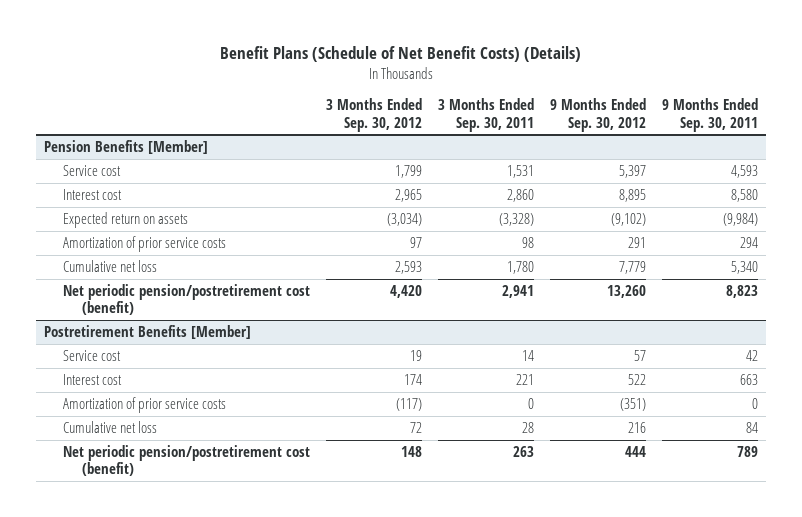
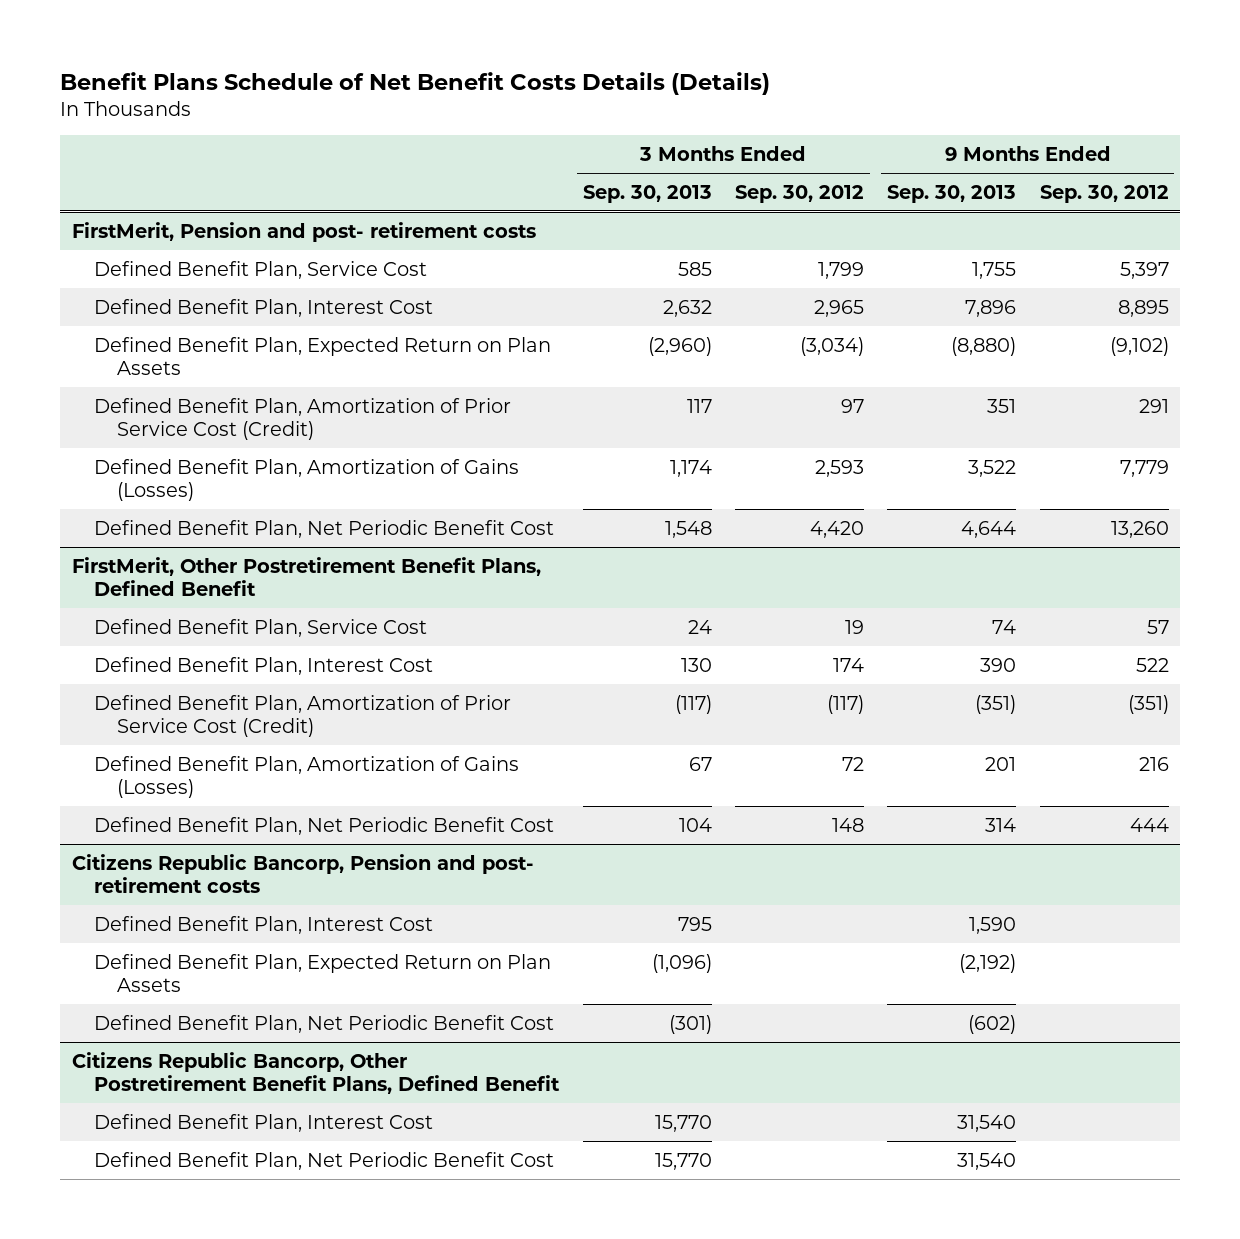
[220,46,582,63] Benefit Plans (Schedule of Net Benefit Costs) (Details) -> [59,71,770,95] Benefit Plans Schedule of Net Benefit Costs Details (Details)
[438,98,535,132] 3 Months Ended Sep. 30, 2011 -> none
[661,98,758,132] 9 Months Ended Sep. 30, 2011 -> none
none -> [582,184,712,203] Sep. 30, 2013
none -> [887,184,1017,203] Sep. 30, 2013
[44,140,209,155] Pension Benefits [Member] -> none
[44,325,252,340] Postretirement Benefits [Member] -> none
none -> [71,221,536,242] FirstMerit, Pension and post- retirement costs
[63,165,122,177] Service cost -> [94,260,428,279] Defined Benefit Plan, Service Cost
[63,189,123,201] Interest cost -> [94,298,434,317] Defined Benefit Plan, Interest Cost
[63,212,189,229] Expected return on assets -> [94,336,552,375] Defined Benefit Plan, Expected Return on Plan Assets
[63,236,227,253] Amortization of prior service costs -> [94,397,512,440] Defined Benefit Plan, Amortization of Prior Service Cost (Credit)
[63,260,158,273] Cumulative net loss -> [94,458,520,501] Defined Benefit Plan, Amortization of Gains (Losses)
[63,284,311,316] Net periodic pension/postretirement cost (benefit) -> [94,519,555,538] Defined Benefit Plan, Net Periodic Benefit Cost
none -> [71,556,541,596] FirstMerit, Other Postretirement Benefit Plans, Defined Benefit
[63,350,122,362] Service cost -> [94,618,428,637] Defined Benefit Plan, Service Cost
[63,374,123,386] Interest cost -> [94,656,434,675] Defined Benefit Plan, Interest Cost
[63,397,227,414] Amortization of prior service costs -> [94,694,512,737] Defined Benefit Plan, Amortization of Prior Service Cost (Credit)
[63,421,158,434] Cumulative net loss -> [94,755,520,798] Defined Benefit Plan, Amortization of Gains (Losses)
[63,445,311,477] Net periodic pension/postretirement cost (benefit) -> [94,816,555,835] Defined Benefit Plan, Net Periodic Benefit Cost
none -> [71,853,534,893] Citizens Republic Bancorp, Pension and post- retirement costs
none -> [94,915,434,934] Defined Benefit Plan, Interest Cost
none -> [94,953,552,992] Defined Benefit Plan, Expected Return on Plan Assets
none -> [94,1014,555,1033] Defined Benefit Plan, Net Periodic Benefit Cost
none -> [71,1051,561,1094] Citizens Republic Bancorp, Other Postretirement Benefit Plans, Defined Benefit
none -> [94,1113,434,1132] Defined Benefit Plan, Interest Cost
none -> [94,1151,555,1170] Defined Benefit Plan, Net Periodic Benefit Cost

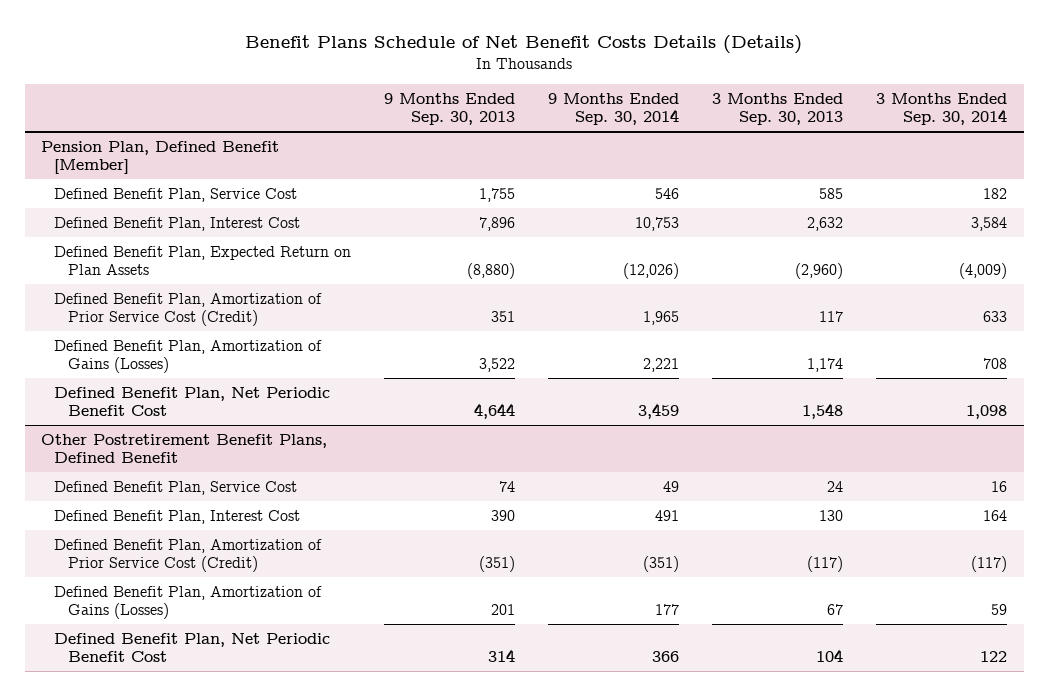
[734,184,864,203] Sep. 30, 2012 -> none
[1039,184,1169,203] Sep. 30, 2012 -> none
none -> [548,93,680,126] 9 Months Ended Sep. 30, 2014
none -> [876,93,1008,126] 3 Months Ended Sep. 30, 2014
[71,221,536,242] FirstMerit, Pension and post- retirement costs -> none
none -> [41,140,280,174] Pension Plan, Defined Benefit [Member]
[71,556,541,596] FirstMerit, Other Postretirement Benefit Plans, Defined Benefit -> [41,433,328,463] Other Postretirement Benefit Plans, Defined Benefit
[71,853,534,893] Citizens Republic Bancorp, Pension and post- retirement costs -> none
[94,915,434,934] Defined Benefit Plan, Interest Cost -> none
[94,953,552,992] Defined Benefit Plan, Expected Return on Plan Assets -> none
[94,1014,555,1033] Defined Benefit Plan, Net Periodic Benefit Cost -> none
[71,1051,561,1094] Citizens Republic Bancorp, Other Postretirement Benefit Plans, Defined Benefit -> none
[94,1113,434,1132] Defined Benefit Plan, Interest Cost -> none
[94,1151,555,1170] Defined Benefit Plan, Net Periodic Benefit Cost -> none

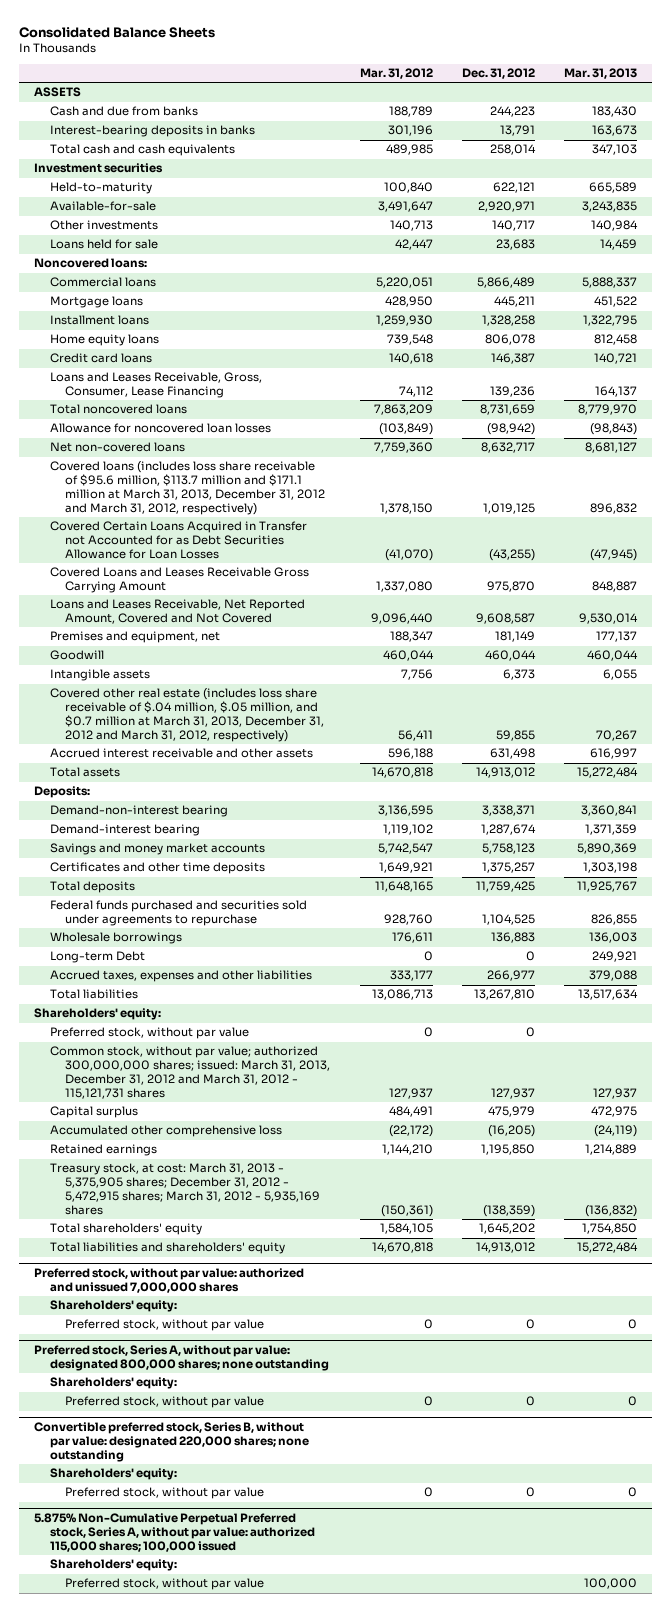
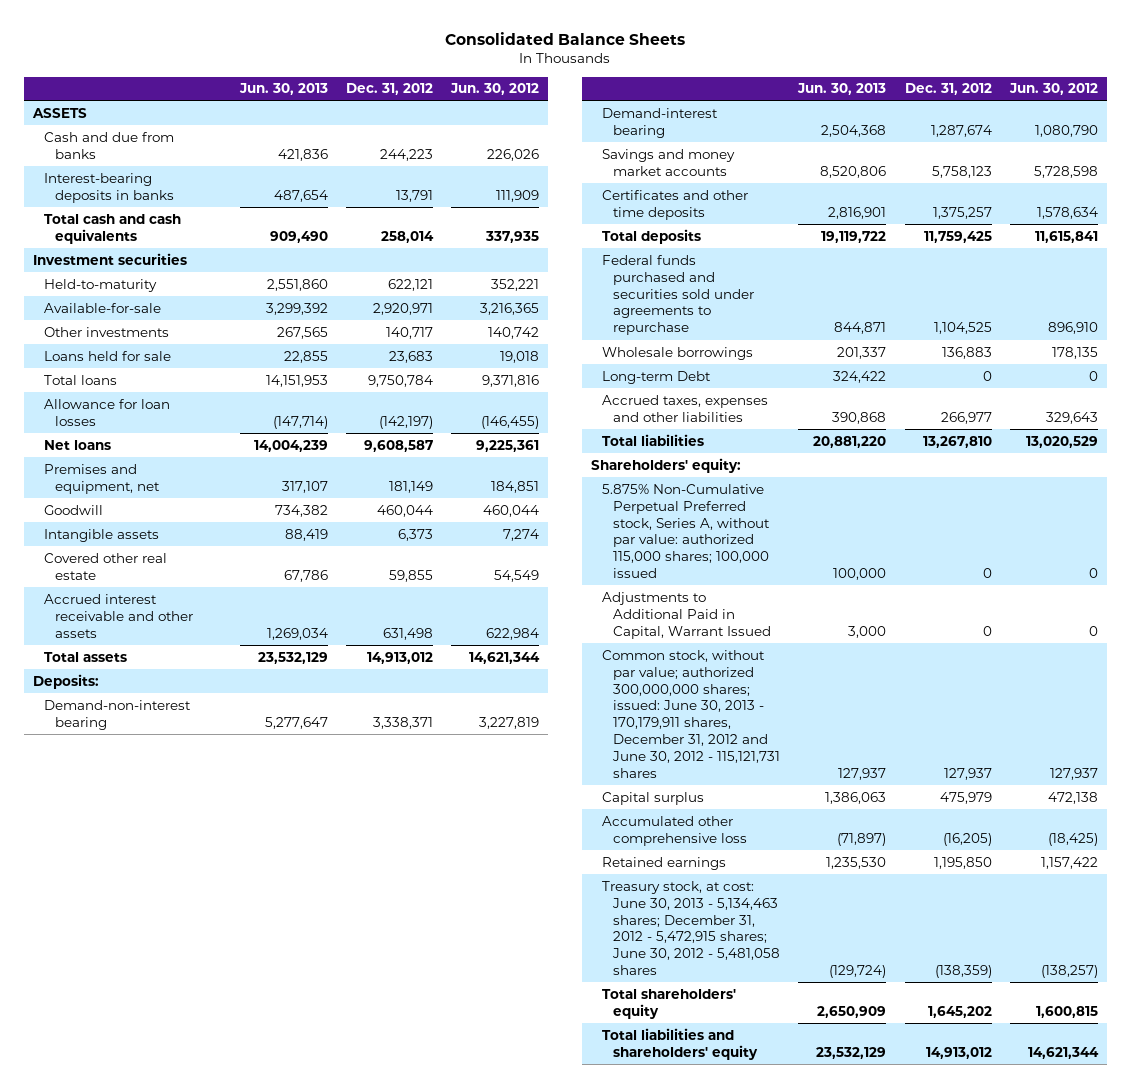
[359,68,433,80] Mar. 31, 2012 -> none
[564,68,638,80] Mar. 31, 2013 -> none
none -> [238,83,328,96] Jun. 30, 2013
none -> [450,83,540,96] Jun. 30, 2012
[33,258,147,269] Noncovered loans: -> none
[49,277,156,288] Commercial loans -> none
[49,296,143,309] Mortgage loans -> none
[49,315,149,326] Installment loans -> none
[49,334,159,347] Home equity loans -> none
[49,353,152,364] Credit card loans -> none
[49,372,262,399] Loans and Leases Receivable, Gross, Consumer, Lease Financing -> none
[49,461,326,515] Covered loans (includes loss share receivable of $95.6 million, $113.7 million and $171.1 million at March 31, 2013, December 31, 2012 and March 31, 2012, respectively) -> none
[49,521,307,559] Covered Certain Loans Acquired in Transfer not Accounted for as Debt Securities Allowance for Loan Losses -> none
[49,567,309,594] Covered Loans and Leases Receivable Gross Carrying Amount -> none
[49,599,305,625] Loans and Leases Receivable, Net Reported Amount, Covered and Not Covered -> none
[49,404,187,415] Total noncovered loans -> [43,374,117,385] Total loans
[480,404,536,416] 8,731,659 -> [367,374,433,387] 9,750,784
[49,423,271,434] Allowance for noncovered loan losses -> [43,398,170,426] Allowance for loan losses
[487,423,536,436] (98,942) -> [378,415,433,429] (142,197)
[49,442,185,453] Net non-covered loans -> [43,439,111,450] Net loans
[481,442,536,454] 8,632,717 -> [363,439,433,452] 9,608,587
[49,688,325,742] Covered other real estate (includes loss share receivable of $.04 million, $.05 million, and $0.7 million at March 31, 2013, December 31, 2012 and March 31, 2012, respectively) -> [43,552,167,580] Covered other real estate
[49,1027,249,1040] Preferred stock, without par value -> [602,483,771,579] 5.875% Non-Cumulative Perpetual Preferred stock, Series A, without par value: authorized 115,000 shares; 100,000 issued
none -> [602,591,772,639] Adjustments to Additional Paid in Capital, Warrant Issued
[49,1046,331,1099] Common stock, without par value; authorized 300,000,000 shares; issued: March 31, 2013, December 31, 2012 and March 31, 2012 - 115,121,731 shares -> [602,649,781,779] Common stock, without par value; authorized 300,000,000 shares; issued: June 30, 2013 - 170,179,911 shares, December 31, 2012 and June 30, 2012 - 115,121,731 shares
[49,1163,321,1215] Treasury stock, at cost: March 31, 2013 - 5,375,905 shares; December 31, 2012 - 5,472,915 shares; March 31, 2012 - 5,935,169 shares -> [602,880,781,976] Treasury stock, at cost: June 30, 2013 - 5,134,463 shares; December 31, 2012 - 5,472,915 shares; June 30, 2012 - 5,481,058 shares
[33,1268,304,1294] Preferred stock, without par value: authorized and unissued 7,000,000 shares -> none
[49,1300,177,1313] Shareholders' equity: -> none
[65,1319,265,1332] Preferred stock, without par value -> none
[33,1345,329,1372] Preferred stock, Series A, without par value: designated 800,000 shares; none outstanding -> none
[49,1377,177,1390] Shareholders' equity: -> none
[65,1396,265,1409] Preferred stock, without par value -> none
[33,1422,309,1462] Convertible preferred stock, Series B, without par value: designated 220,000 shares; none outstanding -> none
[49,1468,177,1481] Shareholders' equity: -> none
[65,1487,265,1500] Preferred stock, without par value -> none
[33,1513,315,1552] 5.875% Non-Cumulative Perpetual Preferred stock, Series A, without par value: authorized 115,000 shares; 100,000 issued -> none
[49,1559,177,1572] Shareholders' equity: -> none
[65,1578,265,1591] Preferred stock, without par value -> none

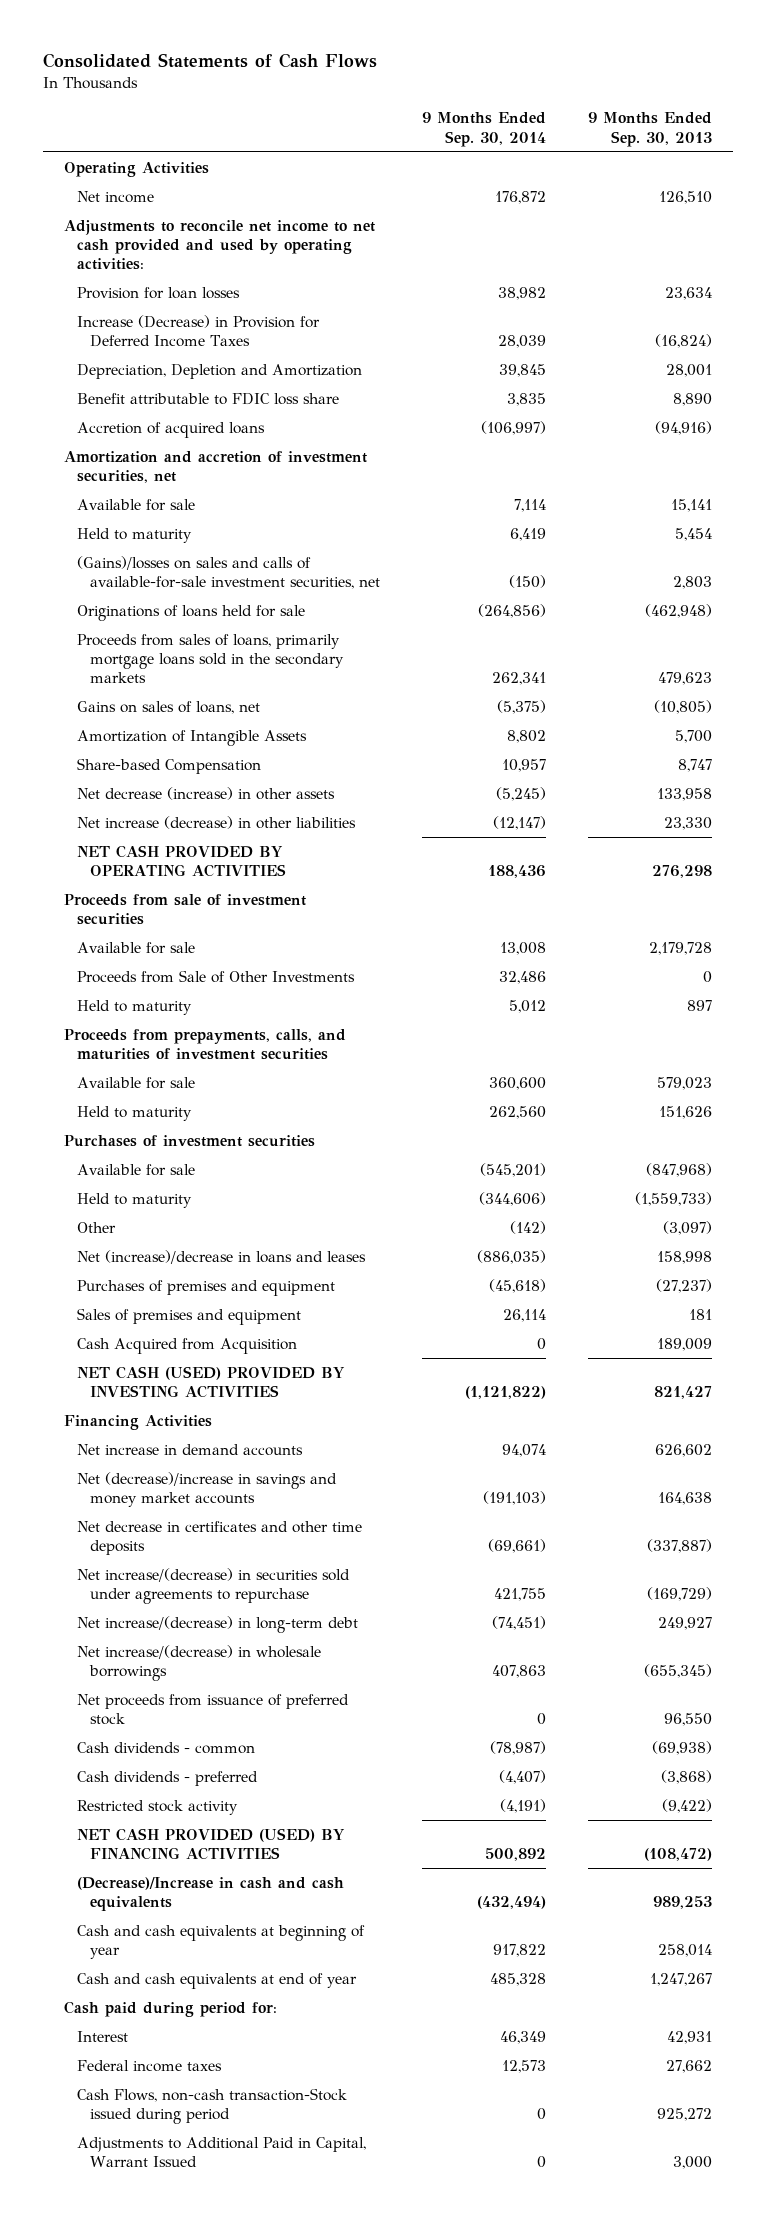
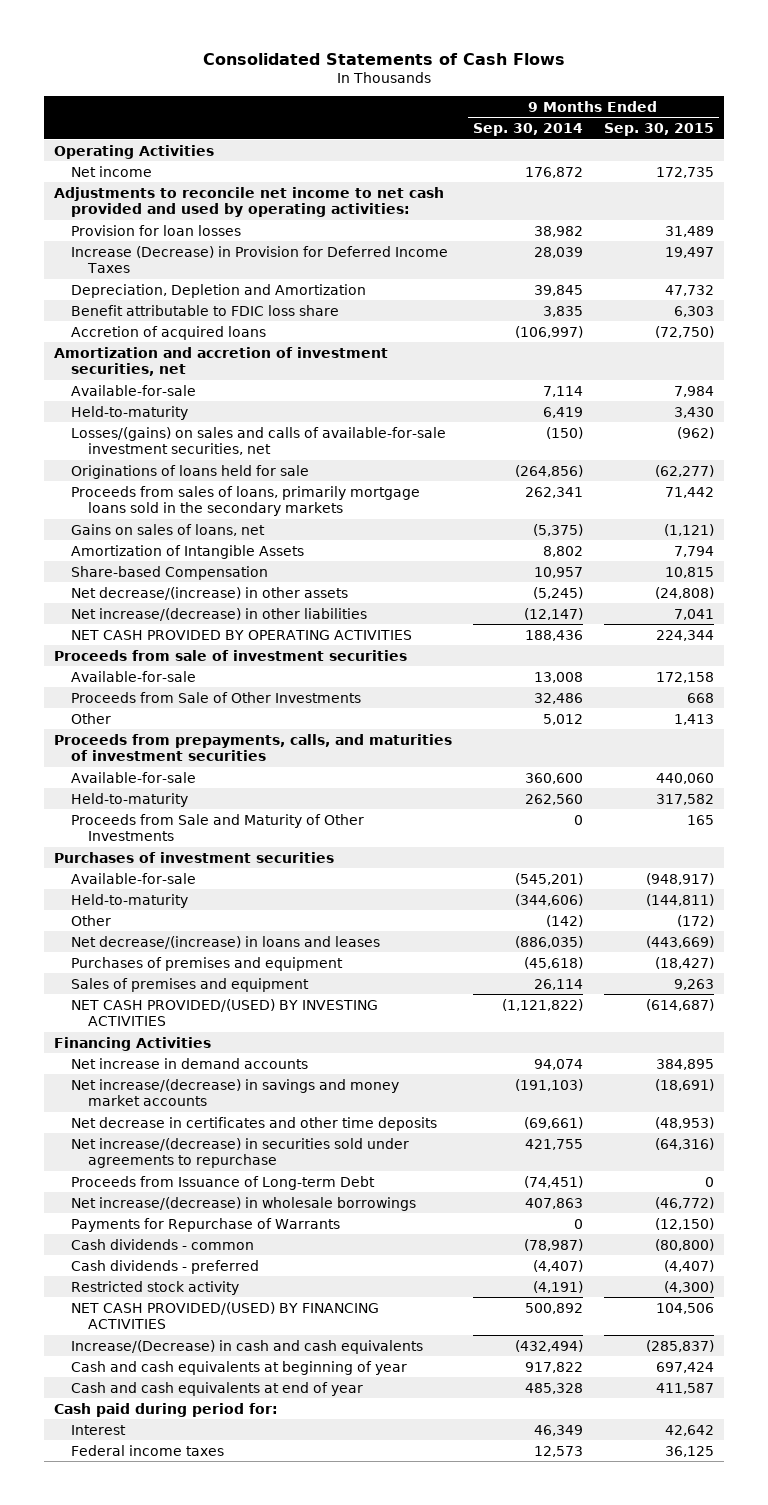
[588,112,713,147] 9 Months Ended Sep. 30, 2013 -> none
none -> [603,123,714,137] Sep. 30, 2015
[76,498,195,511] Available for sale -> [71,384,197,396] Available-for-sale
[76,527,192,543] Held to maturity -> [71,405,189,420] Held-to-maturity
[76,555,380,589] (Gains)/losses on sales and calls of available-for-sale investment securities, net -> [71,426,447,456] Losses/(gains) on sales and calls of available-for-sale investment securities, net
[76,786,335,800] Net decrease (increase) in other assets -> [71,586,349,600] Net decrease/(increase) in other assets
[76,815,356,829] Net increase (decrease) in other liabilities -> [71,607,368,621] Net increase/(decrease) in other liabilities
[76,941,195,954] Available for sale -> [71,670,197,682] Available-for-sale
[76,999,192,1015] Held to maturity -> [71,712,112,724] Other
[76,1076,195,1089] Available for sale -> [71,771,197,783] Available-for-sale
[76,1105,192,1121] Held to maturity -> [71,792,189,807] Held-to-maturity
none -> [71,813,365,842] Proceeds from Sale and Maturity of Other Investments
[76,1163,195,1176] Available for sale -> [71,872,197,884] Available-for-sale
[76,1192,192,1208] Held to maturity -> [71,893,189,908] Held-to-maturity
[76,1249,366,1264] Net (increase)/decrease in loans and leases -> [71,935,381,949] Net decrease/(increase) in loans and leases
[76,1337,297,1354] Cash Acquired from Acquisition -> none
[76,1365,345,1398] NET CASH (USED) PROVIDED BY INVESTING ACTIVITIES -> [71,998,379,1027] NET CASH PROVIDED/(USED) BY INVESTING ACTIVITIES
[76,1471,337,1507] Net (decrease)/increase in savings and money market accounts -> [71,1078,400,1107] Net increase/(decrease) in savings and money market accounts
[76,1615,358,1633] Net increase/(decrease) in long-term debt -> [71,1175,376,1190] Proceeds from Issuance of Long-term Debt
[76,1693,349,1725] Net proceeds from issuance of preferred stock -> none
none -> [71,1217,341,1232] Payments for Repurchase of Warrants
[76,1827,345,1860] NET CASH PROVIDED (USED) BY FINANCING ACTIVITIES -> [71,1301,380,1330] NET CASH PROVIDED/(USED) BY FINANCING ACTIVITIES
[76,1876,344,1911] (Decrease)/Increase in cash and cash equivalents -> [71,1339,424,1354] Increase/(Decrease) in cash and cash equivalents
[76,2087,347,2124] Cash Flows, non-cash transaction-Stock issued during period -> none
[76,2136,366,2167] Adjustments to Additional Paid in Capital, Warrant Issued -> none

